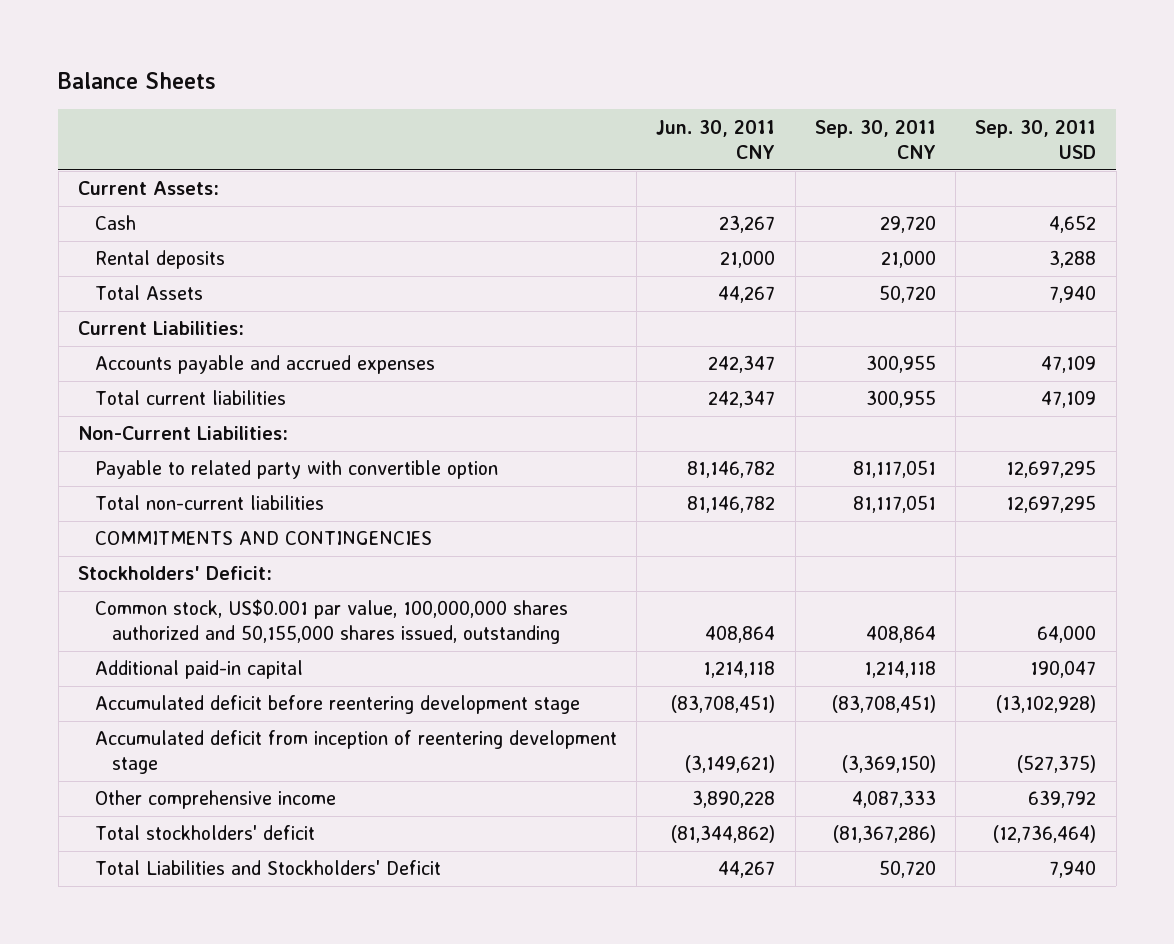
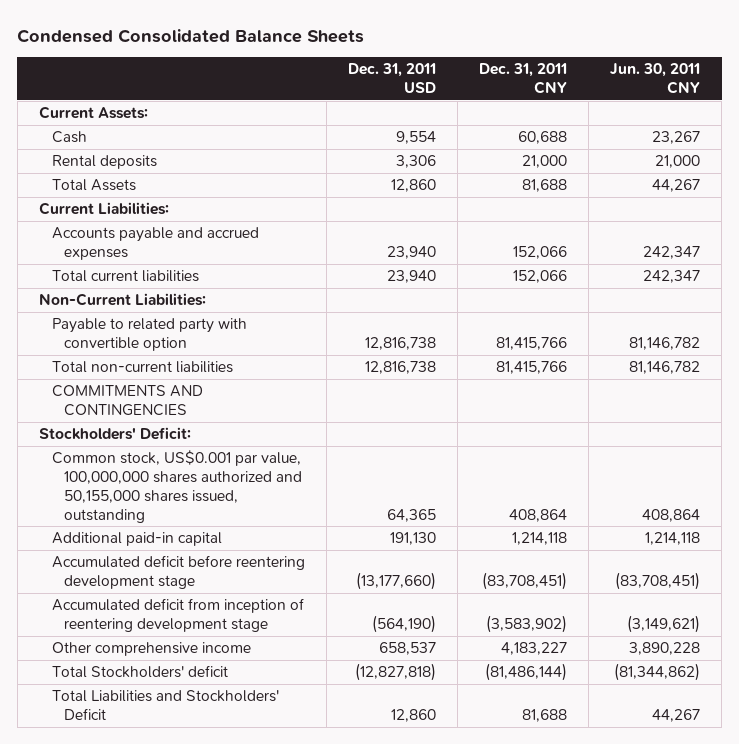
[58,72,217,90] Balance Sheets -> [17,28,365,43] Condensed Consolidated Balance Sheets
[814,119,936,159] Sep. 30, 2011 CNY -> none
[975,119,1097,159] Sep. 30, 2011 USD -> none
none -> [347,63,436,94] Dec. 31, 2011 USD
none -> [478,63,567,95] Dec. 31, 2011 CNY
[94,825,315,841] Total stockholders' deficit -> [51,665,228,679] Total Stockholders' deficit

